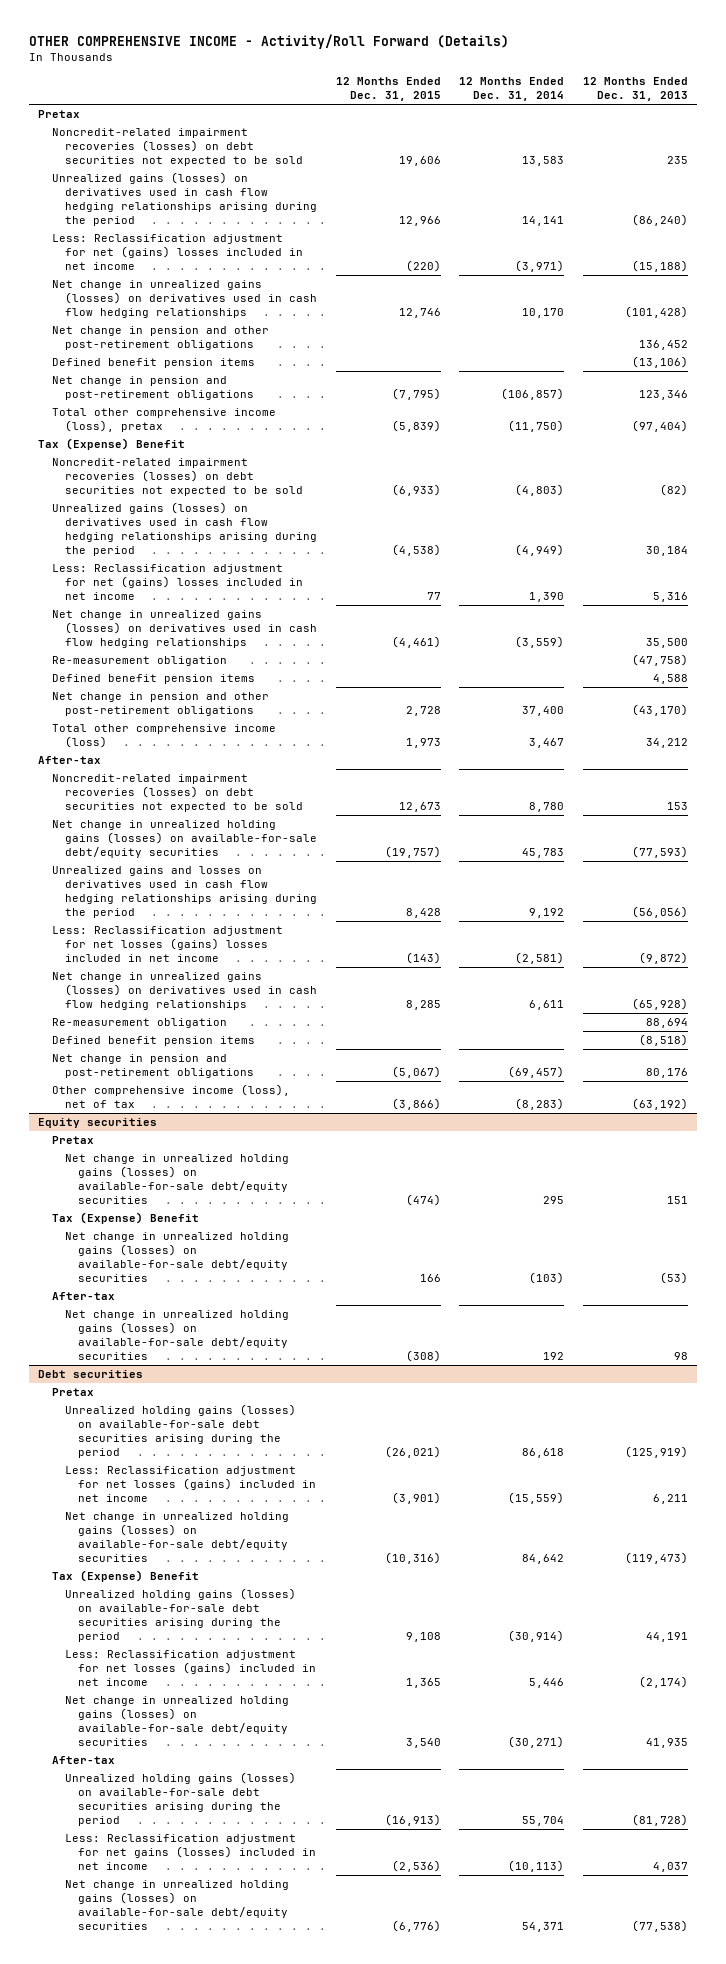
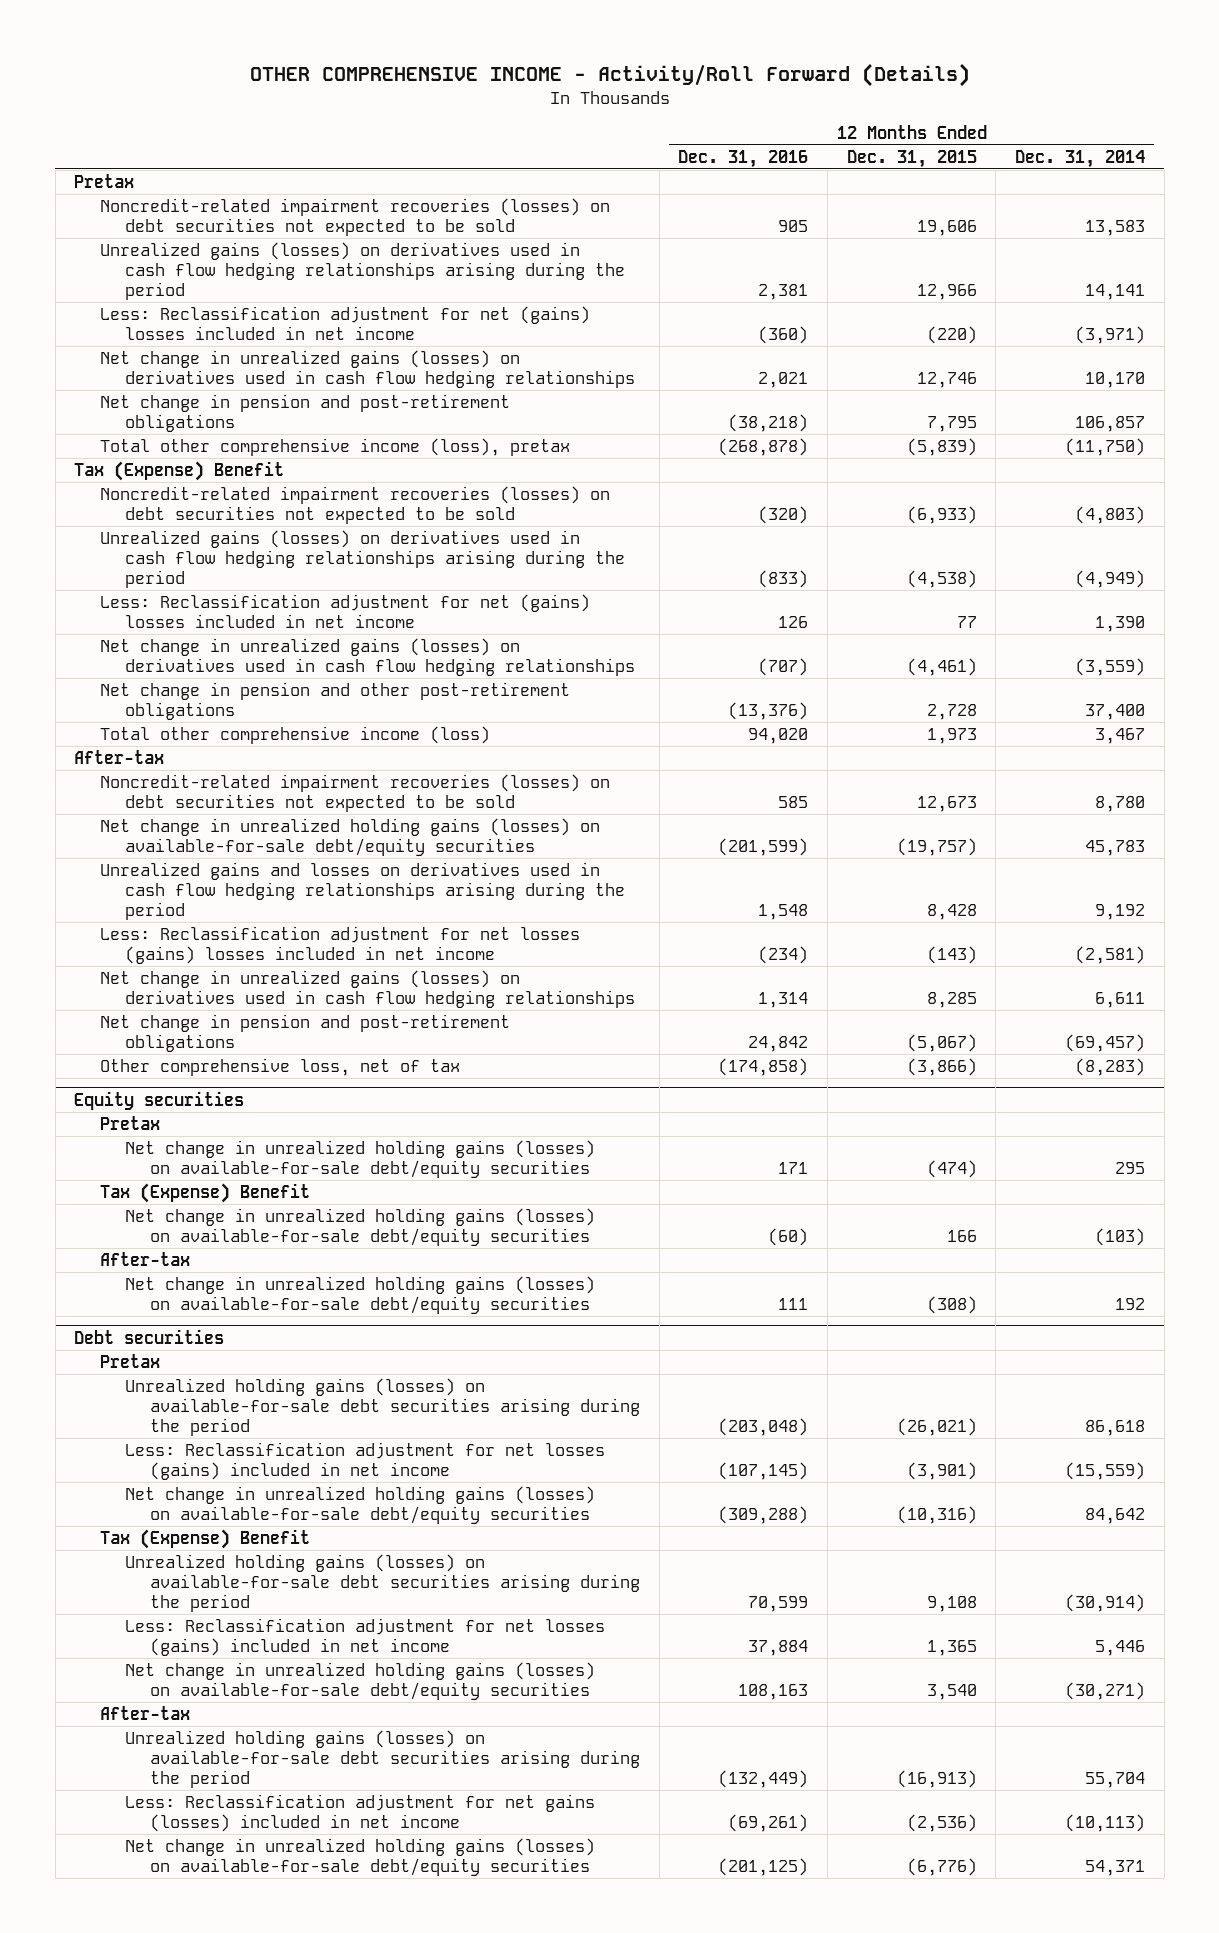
[582,77,688,102] 12 Months Ended Dec. 31, 2013 -> none
none -> [678,149,809,168] Dec. 31, 2016
[51,326,269,351] Net change in pension and other post-retirement obligations -> none
[51,358,255,369] Defined benefit pension items -> none
[391,388,441,401] (7,795) -> [926,415,977,432] 7,795
[501,388,565,401] (106,857) -> [1074,415,1145,432] 106,857
[51,656,227,667] Re-measurement obligation -> none
[51,674,255,685] Defined benefit pension items -> none
[51,1018,227,1029] Re-measurement obligation -> none
[51,1036,255,1047] Defined benefit pension items -> none
[51,1084,290,1109] Other comprehensive income (loss), net of tax -> [99,1057,460,1076] Other comprehensive loss, net of tax

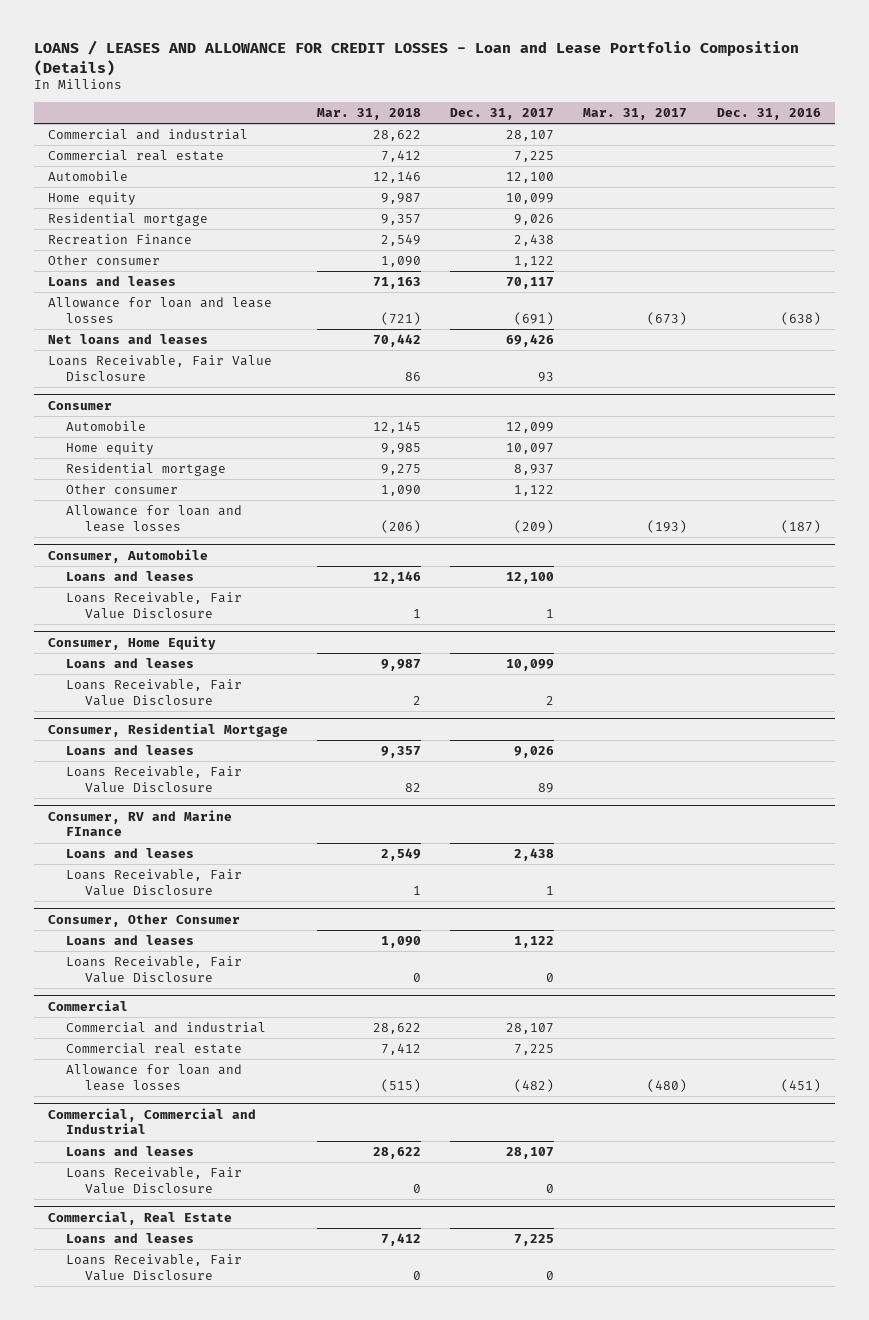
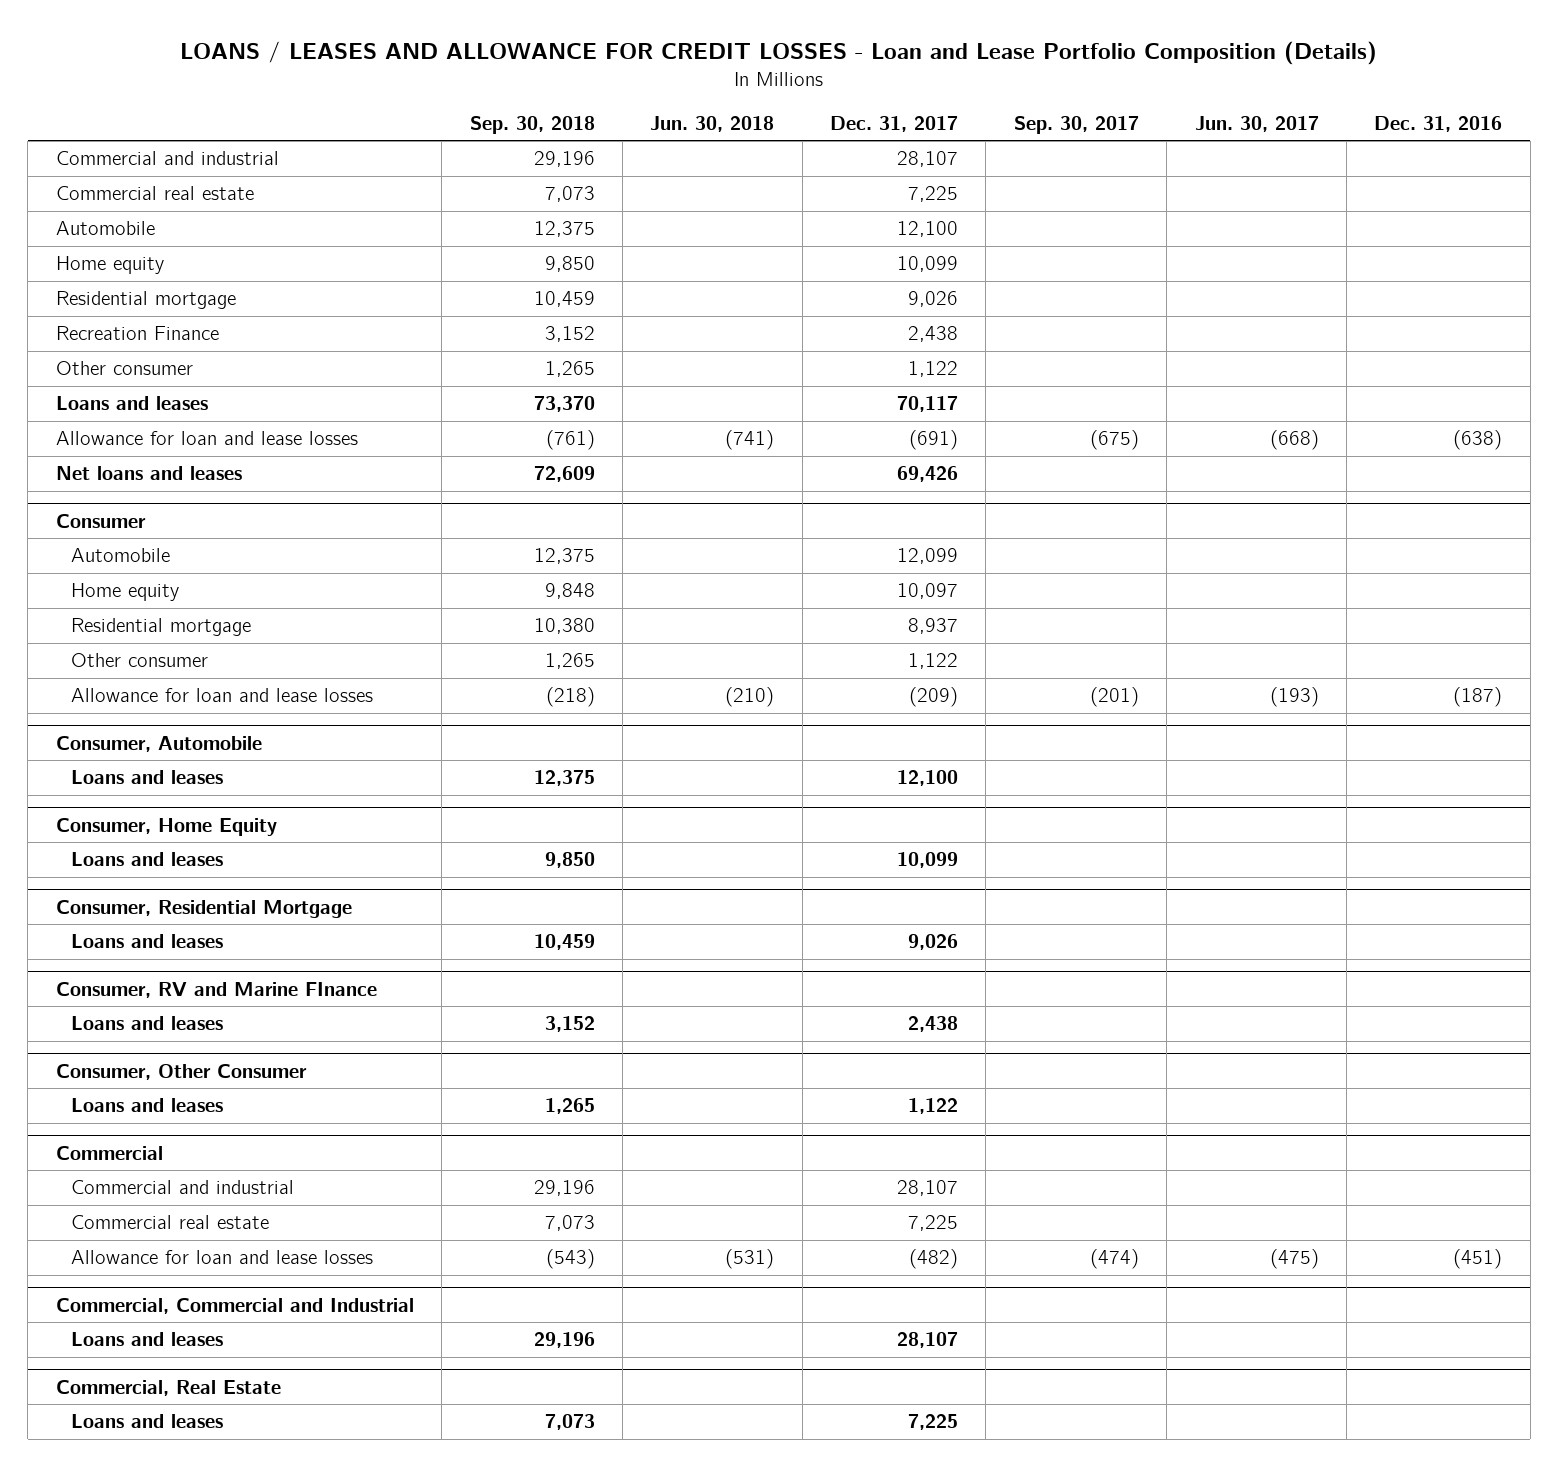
[317,108,422,121] Mar. 31, 2018 -> none
[583,108,688,121] Mar. 31, 2017 -> none
none -> [469,116,595,135] Sep. 30, 2018
none -> [650,116,775,133] Jun. 30, 2018
none -> [1013,116,1139,135] Sep. 30, 2017
none -> [1194,116,1319,133] Jun. 30, 2017
[48,355,273,381] Loans Receivable, Fair Value Disclosure -> none
[66,592,243,619] Loans Receivable, Fair Value Disclosure -> none
[66,679,243,706] Loans Receivable, Fair Value Disclosure -> none
[66,766,243,793] Loans Receivable, Fair Value Disclosure -> none
[66,869,243,896] Loans Receivable, Fair Value Disclosure -> none
[66,956,243,983] Loans Receivable, Fair Value Disclosure -> none
[66,1167,243,1194] Loans Receivable, Fair Value Disclosure -> none
[66,1254,243,1281] Loans Receivable, Fair Value Disclosure -> none

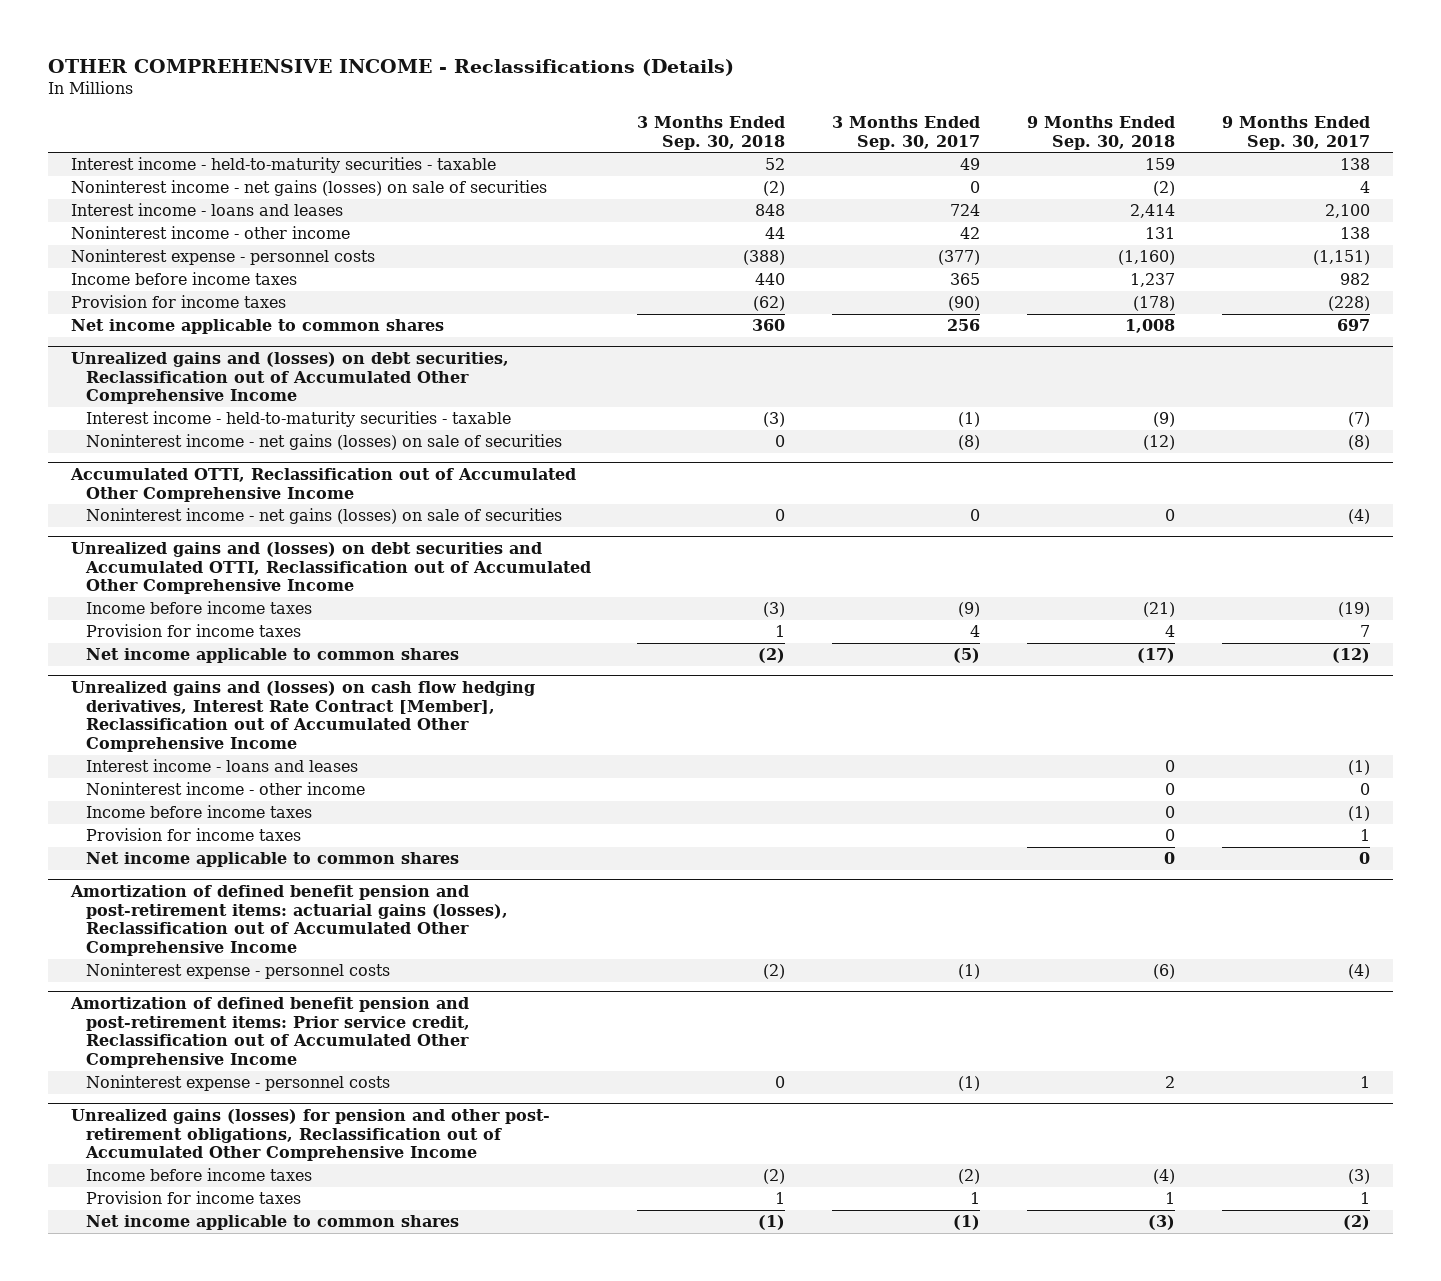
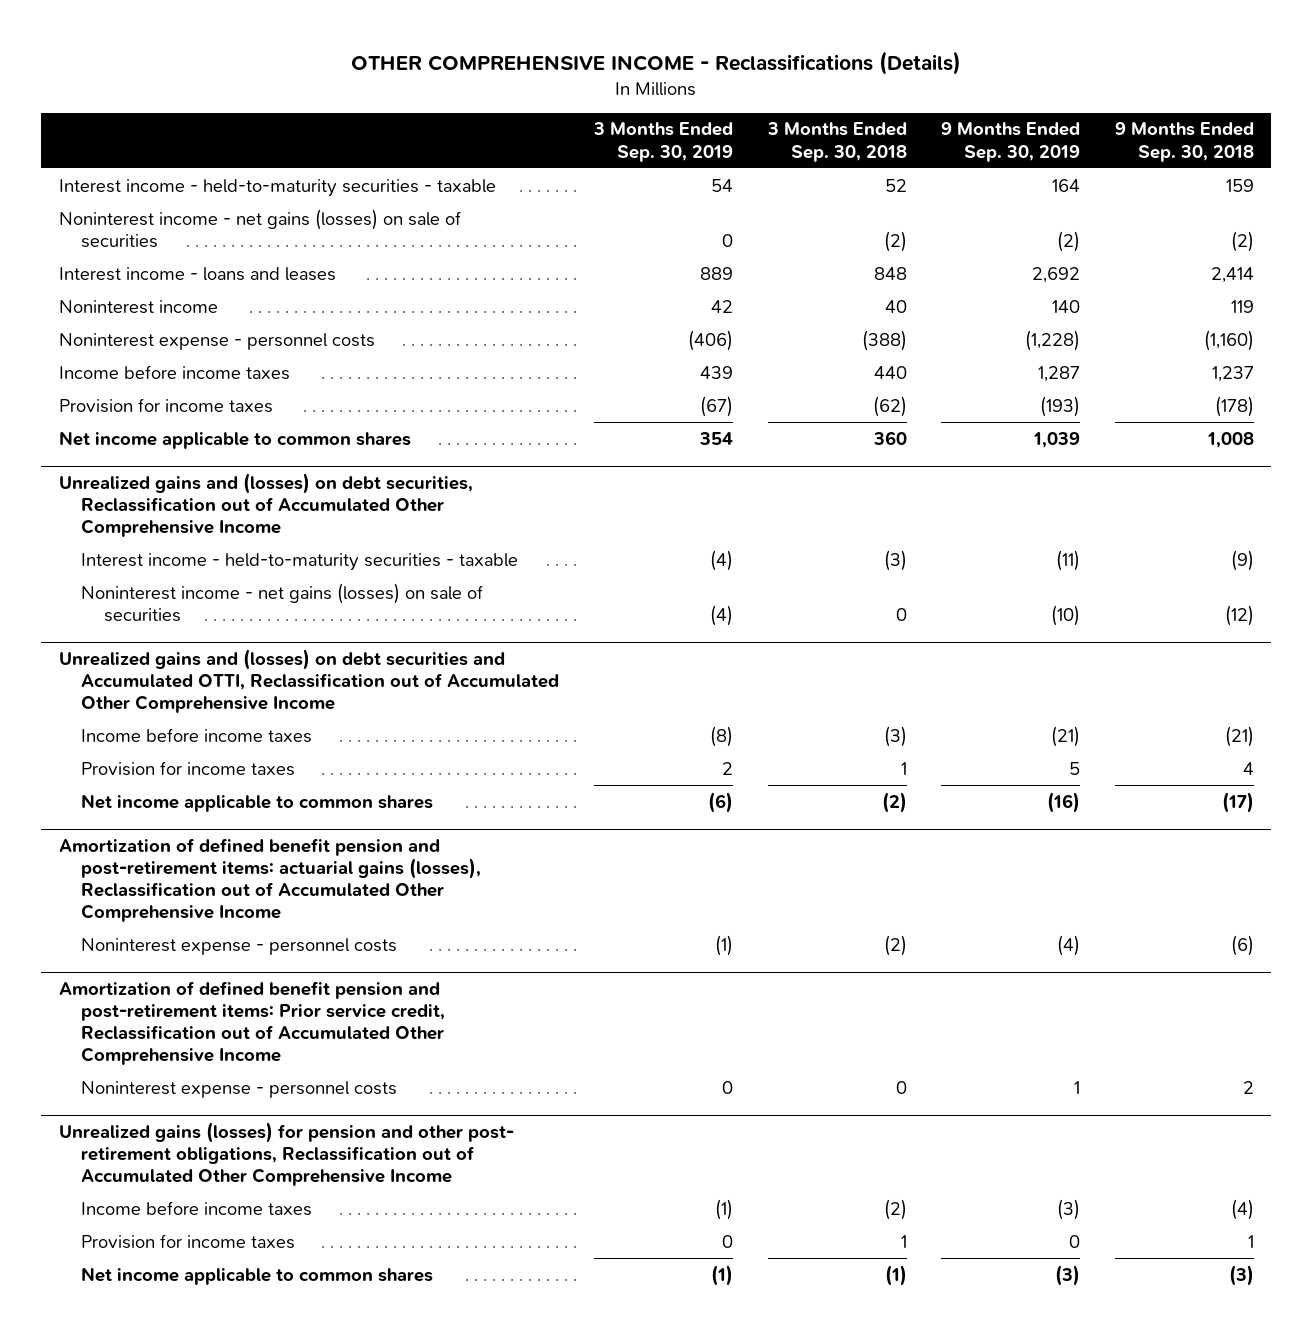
[832,115,981,150] 3 Months Ended Sep. 30, 2017 -> none
[1221,115,1370,150] 9 Months Ended Sep. 30, 2017 -> none
none -> [592,122,733,162] 3 Months Ended Sep. 30, 2019
none -> [941,122,1081,162] 9 Months Ended Sep. 30, 2019
[71,226,351,240] Noninterest income - other income -> [58,299,218,314] Noninterest income
[765,227,786,240] 44 -> [884,299,907,313] 40
[1144,227,1175,240] 131 -> [1231,299,1255,313] 119
[70,467,577,502] Accumulated OTTI, Reclassification out of Accumulated Other Comprehensive Income -> none
[85,508,562,525] Noninterest income - net gains (losses) on sale of securities -> none
[71,680,536,753] Unrealized gains and (losses) on cash flow hedging derivatives, Interest Rate Contract [Member], Reclassification out of Accumulated Other Comprehensive Income -> none
[85,759,358,773] Interest income - loans and leases -> none
[85,782,365,796] Noninterest income - other income -> none
[85,805,312,819] Income before income taxes -> none
[85,828,301,842] Provision for income taxes -> none
[85,852,459,868] Net income applicable to common shares -> none

